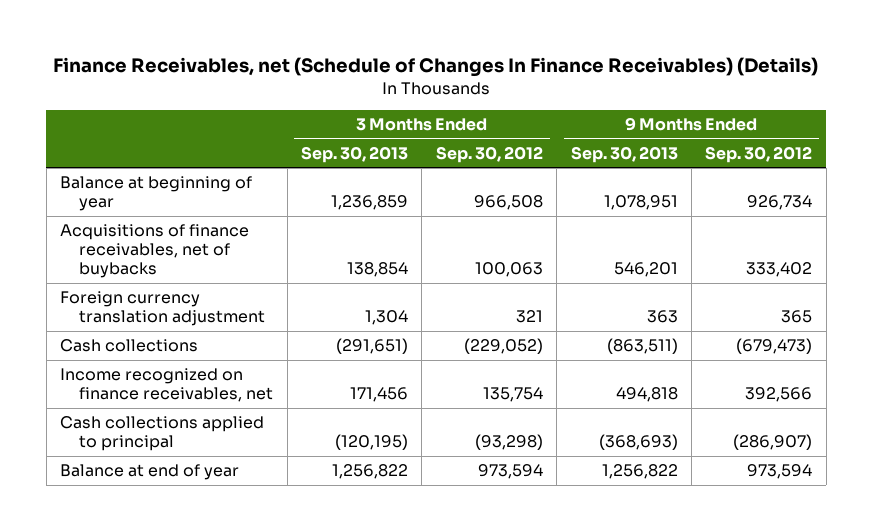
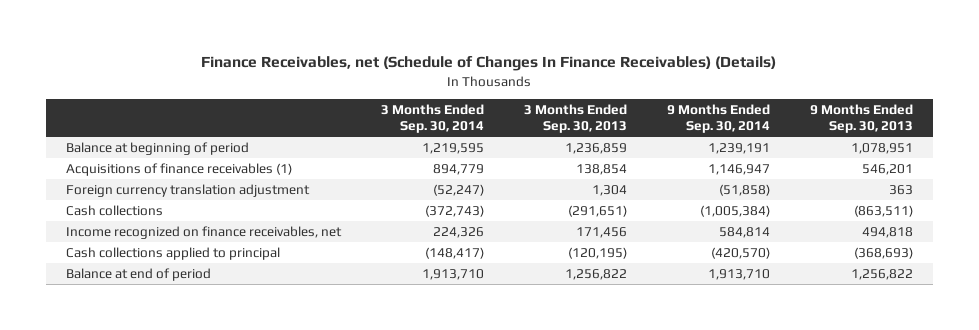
[435,145,543,163] Sep. 30, 2012 -> none
[705,145,813,163] Sep. 30, 2012 -> none
none -> [380,104,484,134] 3 Months Ended Sep. 30, 2014
none -> [666,104,770,134] 9 Months Ended Sep. 30, 2014
[60,176,253,212] Balance at beginning of year -> [65,142,249,156] Balance at beginning of period
[60,224,250,279] Acquisitions of finance receivables, net of buybacks -> [65,163,292,177] Acquisitions of finance receivables (1)
[60,464,240,481] Balance at end of year -> [65,268,211,282] Balance at end of period

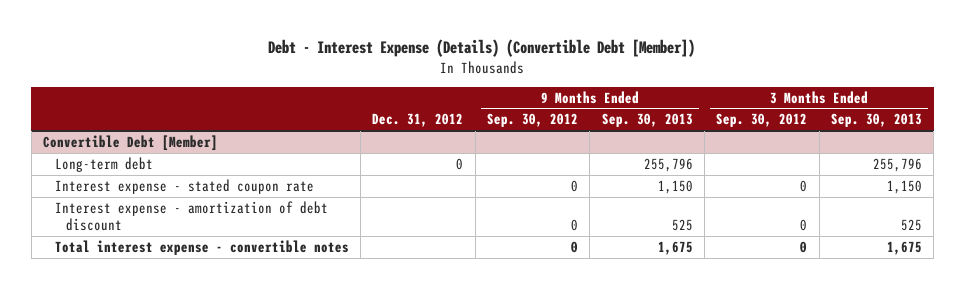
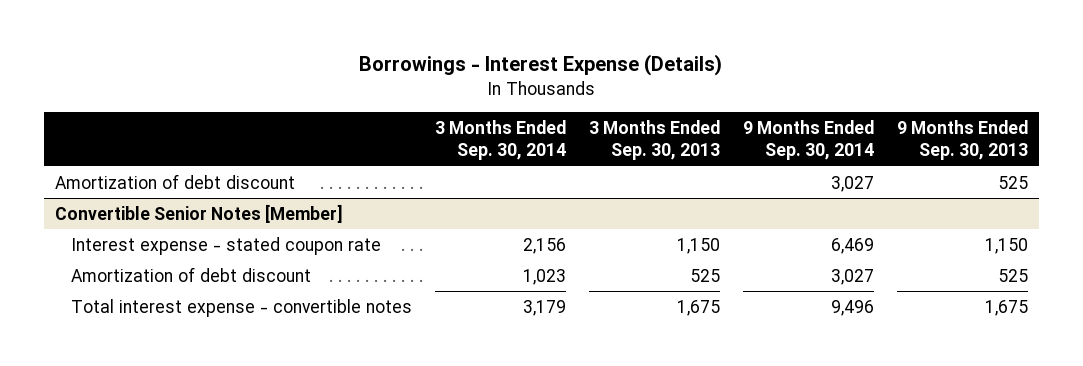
[268,39,696,58] Debt - Interest Expense (Details) (Convertible Debt [Member]) -> [359,53,723,76] Borrowings - Interest Expense (Details)
[372,113,464,128] Dec. 31, 2012 -> none
[486,113,578,128] Sep. 30, 2012 -> none
[716,113,808,128] Sep. 30, 2012 -> none
none -> [434,119,566,161] 3 Months Ended Sep. 30, 2014
none -> [742,119,874,161] 9 Months Ended Sep. 30, 2014
[43,134,219,151] Convertible Debt [Member] -> none
[54,156,153,172] Long-term debt -> none
none -> [55,173,296,189] Amortization of debt discount
none -> [55,203,344,223] Convertible Senior Notes [Member]
[54,200,328,232] Interest expense - amortization of debt discount -> [70,266,311,282] Amortization of debt discount

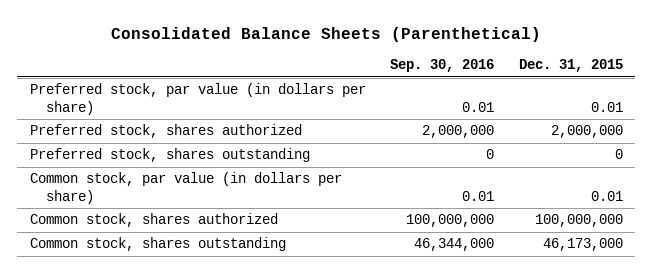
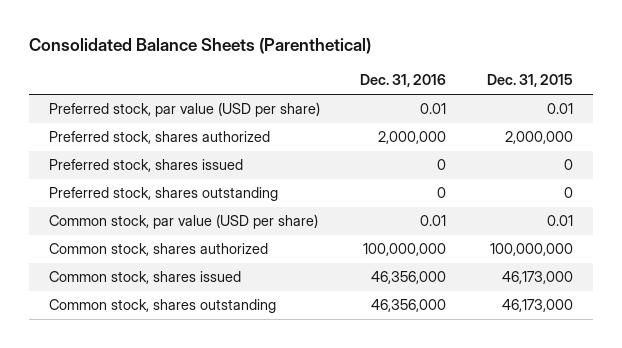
[390,59,495,73] Sep. 30, 2016 -> none
none -> [360,74,447,88] Dec. 31, 2016
[29,83,366,115] Preferred stock, par value (in dollars per share) -> [48,102,320,118] Preferred stock, par value (USD per share)
none -> [48,159,243,173] Preferred stock, shares issued
[29,172,342,204] Common stock, par value (in dollars per share) -> [48,214,318,230] Common stock, par value (USD per share)
none -> [48,271,241,285] Common stock, shares issued

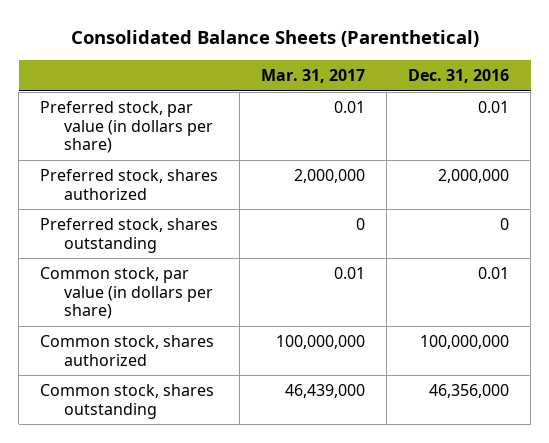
[486,74,573,88] Dec. 31, 2015 -> none
none -> [261,68,366,83] Mar. 31, 2017
[48,102,320,118] Preferred stock, par value (USD per share) -> [40,101,214,154] Preferred stock, par value (in dollars per share)
[48,159,243,173] Preferred stock, shares issued -> none
[48,214,318,230] Common stock, par value (USD per share) -> [40,267,214,320] Common stock, par value (in dollars per share)
[48,271,241,285] Common stock, shares issued -> none

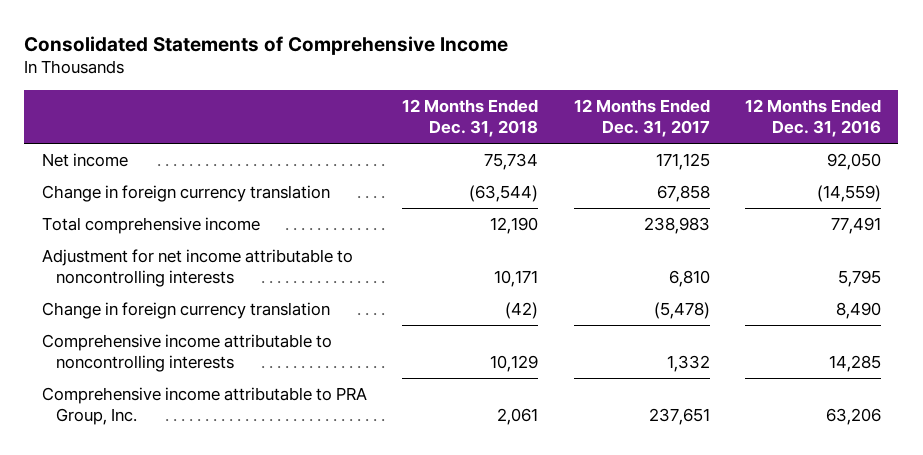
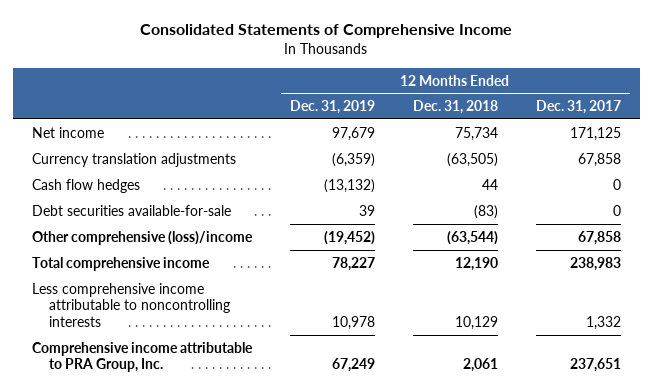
[744,99,881,138] 12 Months Ended Dec. 31, 2016 -> none
none -> [290,100,376,115] Dec. 31, 2019
[42,185,331,203] Change in foreign currency translation -> [32,152,237,167] Currency translation adjustments
[469,185,539,203] (63,544) -> [446,152,498,167] (63,505)
none -> [32,178,141,193] Cash flow hedges
none -> [32,204,232,216] Debt securities available-for-sale
none -> [32,230,254,245] Other comprehensive (loss)/income
[42,249,354,287] Adjustment for net income attributable to noncontrolling interests -> none
[42,302,331,320] Change in foreign currency translation -> none
[42,334,333,372] Comprehensive income attributable to noncontrolling interests -> [32,282,231,328] Less comprehensive income attributable to noncontrolling interests

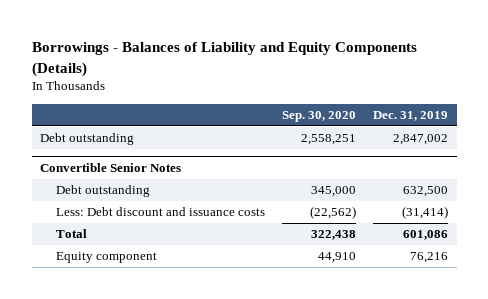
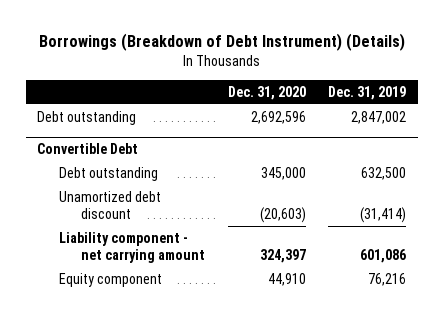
[31,42,417,77] Borrowings - Balances of Liability and Equity Components (Details) -> [38,33,405,52] Borrowings (Breakdown of Debt Instrument) (Details)
[282,111,357,123] Sep. 30, 2020 -> none
none -> [227,85,306,100] Dec. 31, 2020
[40,163,182,173] Convertible Senior Notes -> [37,143,139,155] Convertible Debt
[56,207,266,217] Less: Debt discount and issuance costs -> [59,190,162,219] Unamortized debt discount
[56,229,88,239] Total -> [59,231,205,263] Liability component - net carrying amount

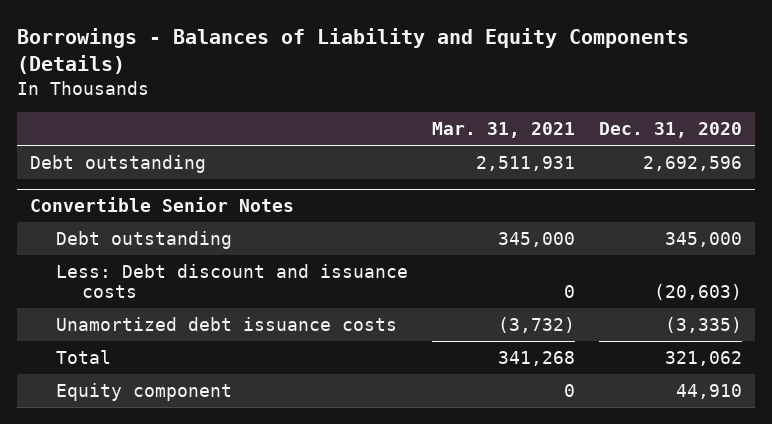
[38,33,405,52] Borrowings (Breakdown of Debt Instrument) (Details) -> [17,28,690,75] Borrowings - Balances of Liability and Equity Components (Details)
[328,85,407,100] Dec. 31, 2019 -> none
none -> [432,121,576,138] Mar. 31, 2021
[37,143,139,155] Convertible Debt -> [29,196,294,212] Convertible Senior Notes
[59,231,205,263] Liability component - net carrying amount -> none
[59,190,162,219] Unamortized debt discount -> [55,263,408,299] Less: Debt discount and issuance costs
none -> [55,316,397,331] Unamortized debt issuance costs
none -> [55,349,111,364] Total

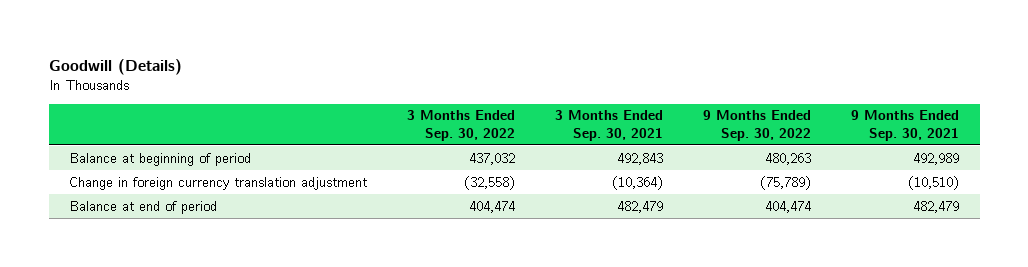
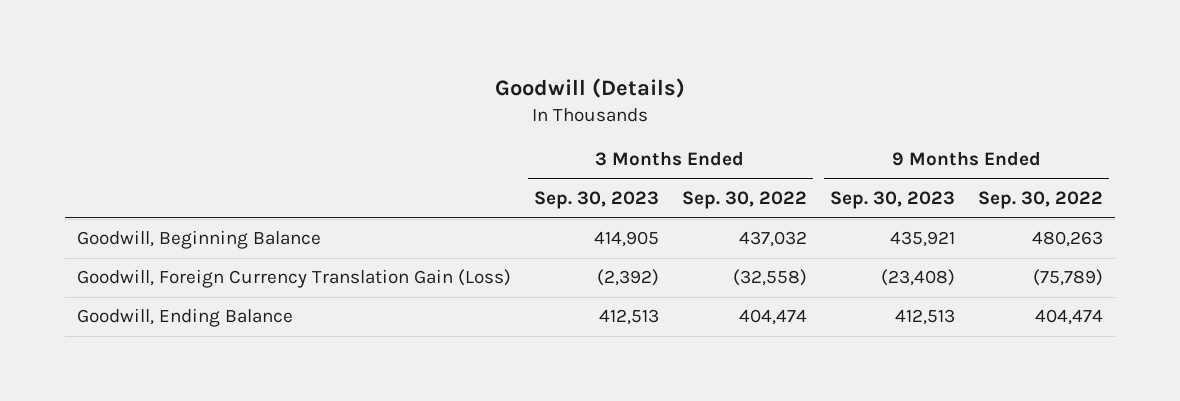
[555,110,664,141] 3 Months Ended Sep. 30, 2021 -> none
[851,110,960,141] 9 Months Ended Sep. 30, 2021 -> none
none -> [533,191,659,210] Sep. 30, 2023
none -> [830,191,956,210] Sep. 30, 2023
[68,152,251,166] Balance at beginning of period -> [76,230,321,250] Goodwill, Beginning Balance
[68,176,367,190] Change in foreign currency translation adjustment -> [76,269,511,289] Goodwill, Foreign Currency Translation Gain (Loss)
[68,200,217,214] Balance at end of period -> [76,308,293,328] Goodwill, Ending Balance

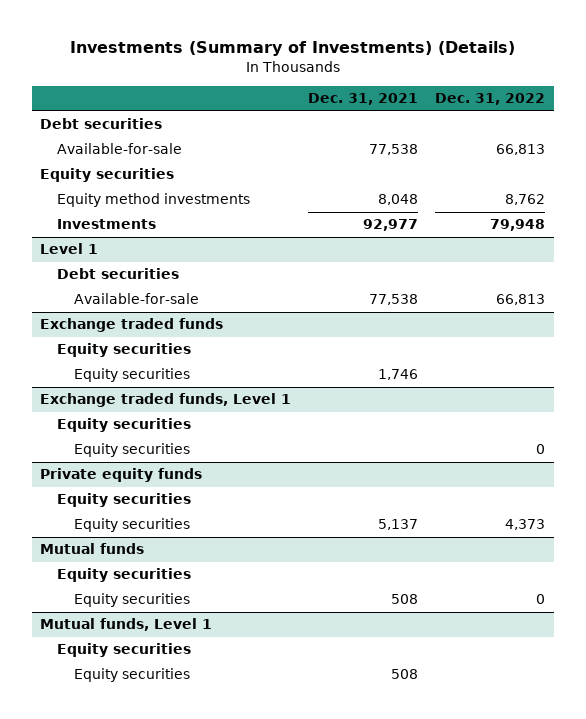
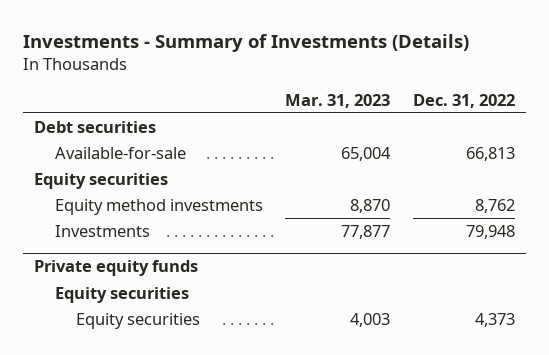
[69,41,515,57] Investments (Summary of Investments) (Details) -> [23,34,470,53] Investments - Summary of Investments (Details)
[308,93,419,106] Dec. 31, 2021 -> none
none -> [285,93,391,108] Mar. 31, 2023
[40,243,99,255] Level 1 -> none
[57,268,180,280] Debt securities -> none
[73,293,199,305] Available-for-sale -> none
[40,318,224,333] Exchange traded funds -> none
[57,343,192,358] Equity securities -> none
[73,368,190,383] Equity securities -> none
[40,393,292,408] Exchange traded funds, Level 1 -> none
[57,418,192,433] Equity securities -> none
[73,443,190,458] Equity securities -> none
[40,543,145,555] Mutual funds -> none
[57,568,192,583] Equity securities -> none
[73,593,190,608] Equity securities -> none
[40,618,213,632] Mutual funds, Level 1 -> none
[57,643,192,658] Equity securities -> none
[73,668,190,683] Equity securities -> none

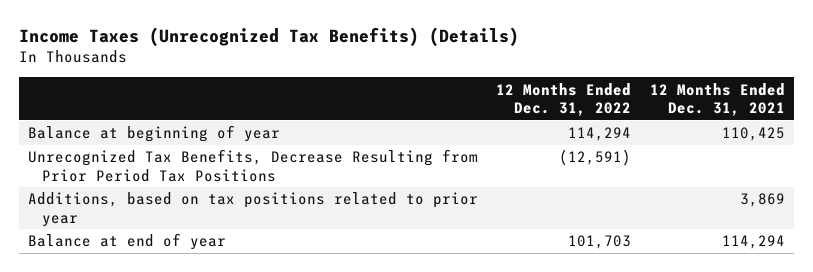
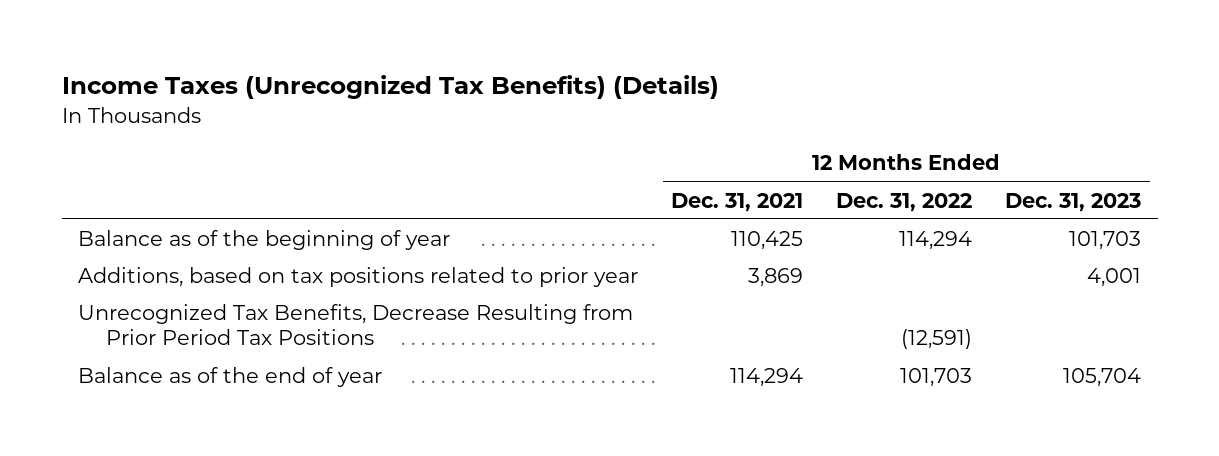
none -> [1005,192,1142,212] Dec. 31, 2023
[27,125,280,143] Balance at beginning of year -> [78,230,451,251] Balance as of the beginning of year
[27,149,478,182] Unrecognized Tax Benefits, Decrease Resulting from Prior Period Tax Positions -> [78,304,634,346] Unrecognized Tax Benefits, Decrease Resulting from Prior Period Tax Positions
[27,233,226,251] Balance at end of year -> [78,367,383,388] Balance as of the end of year

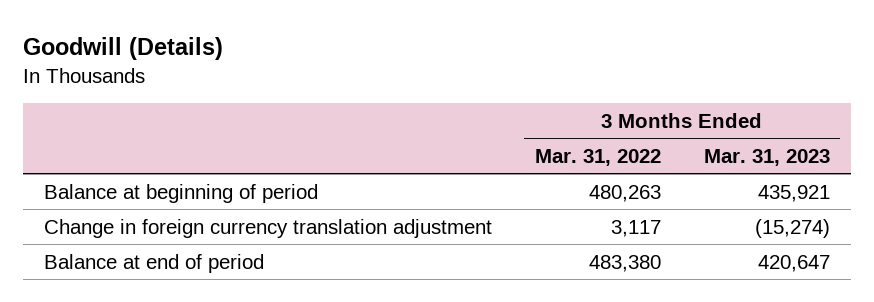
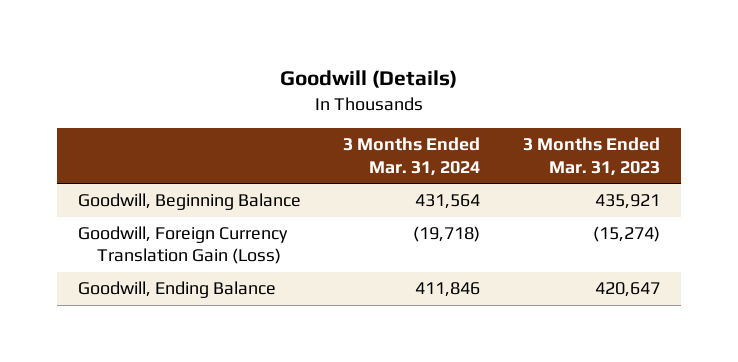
[534,148,661,166] Mar. 31, 2022 -> none
none -> [343,137,481,176] 3 Months Ended Mar. 31, 2024
[44,183,319,203] Balance at beginning of period -> [78,193,302,211] Goodwill, Beginning Balance
[44,218,493,238] Change in foreign currency translation adjustment -> [78,226,289,265] Goodwill, Foreign Currency Translation Gain (Loss)
[44,253,265,273] Balance at end of period -> [78,281,277,299] Goodwill, Ending Balance

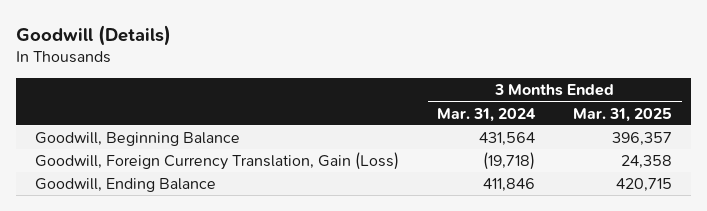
[522,137,660,176] 3 Months Ended Mar. 31, 2023 -> none
none -> [573,107,673,122] Mar. 31, 2025
[78,226,289,265] Goodwill, Foreign Currency Translation Gain (Loss) -> [34,152,399,171] Goodwill, Foreign Currency Translation, Gain (Loss)

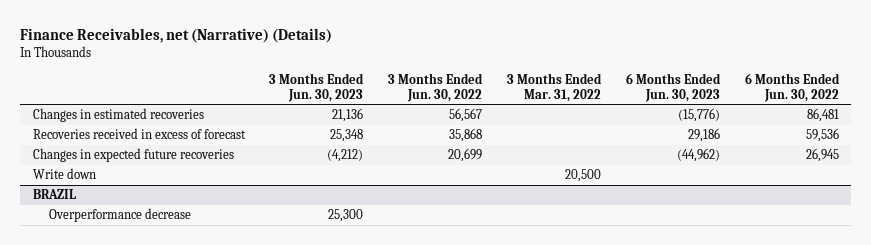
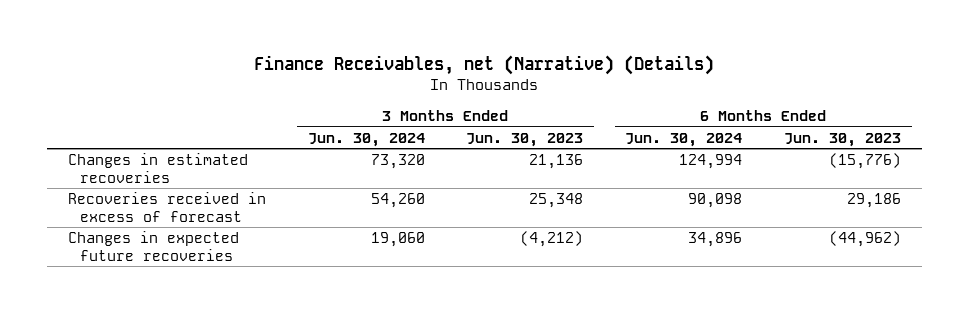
[388,72,484,102] 3 Months Ended Jun. 30, 2022 -> none
[506,72,602,102] 3 Months Ended Mar. 31, 2022 -> none
[744,72,840,102] 6 Months Ended Jun. 30, 2022 -> none
none -> [307,132,425,147] Jun. 30, 2024
none -> [625,132,743,147] Jun. 30, 2024
[32,168,96,180] Write down -> none
[32,189,76,200] BRAZIL -> none
[49,208,192,223] Overperformance decrease -> none

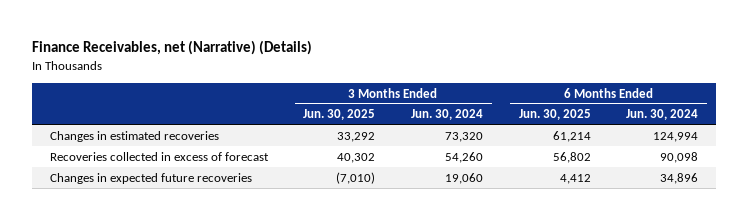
[466,132,584,147] Jun. 30, 2023 -> none
[784,132,902,147] Jun. 30, 2023 -> none
none -> [303,109,376,121] Jun. 30, 2025
none -> [518,109,591,121] Jun. 30, 2025
[67,192,266,222] Recoveries received in excess of forecast -> [49,151,269,161] Recoveries collected in excess of forecast

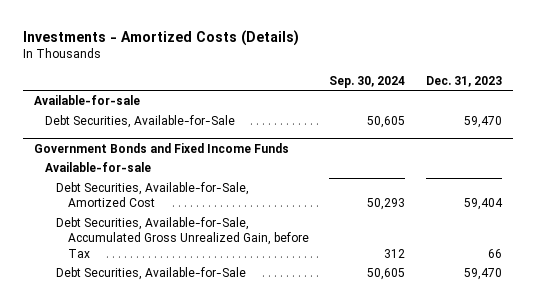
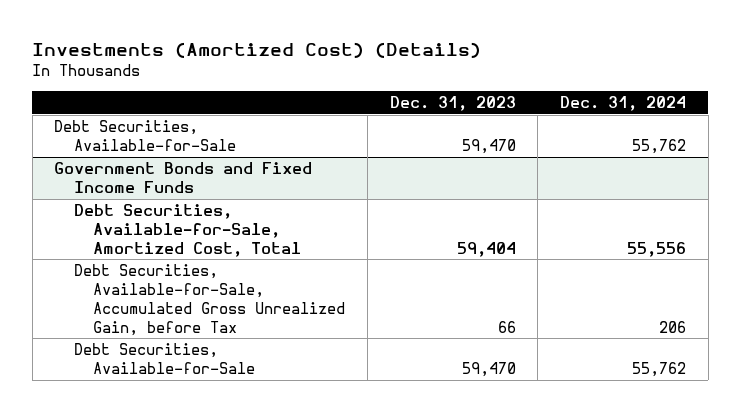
[23,30,300,47] Investments - Amortized Costs (Details) -> [32,41,482,58] Investments (Amortized Cost) (Details)
[329,75,406,88] Sep. 30, 2024 -> none
none -> [560,96,687,112] Dec. 31, 2024
[33,95,140,106] Available-for-sale -> none
[44,162,151,173] Available-for-sale -> none
[56,182,250,208] Debt Securities, Available-for-Sale, Amortized Cost -> [73,204,302,257] Debt Securities, Available-for-Sale, Amortized Cost, Total

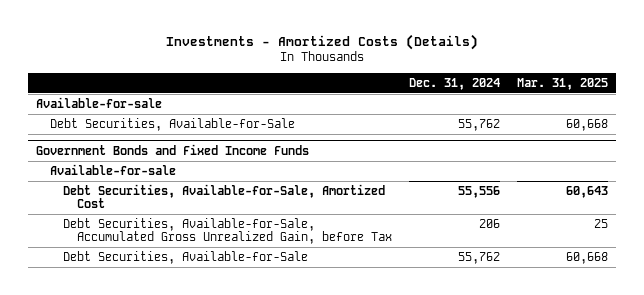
[32,41,482,58] Investments (Amortized Cost) (Details) -> [166,33,479,50] Investments - Amortized Costs (Details)
[389,96,516,112] Dec. 31, 2023 -> none
none -> [516,77,608,90] Mar. 31, 2025
none -> [36,96,163,108] Available-for-sale
none -> [49,163,176,175] Available-for-sale
[73,204,302,257] Debt Securities, Available-for-Sale, Amortized Cost, Total -> [63,183,386,209] Debt Securities, Available-for-Sale, Amortized Cost

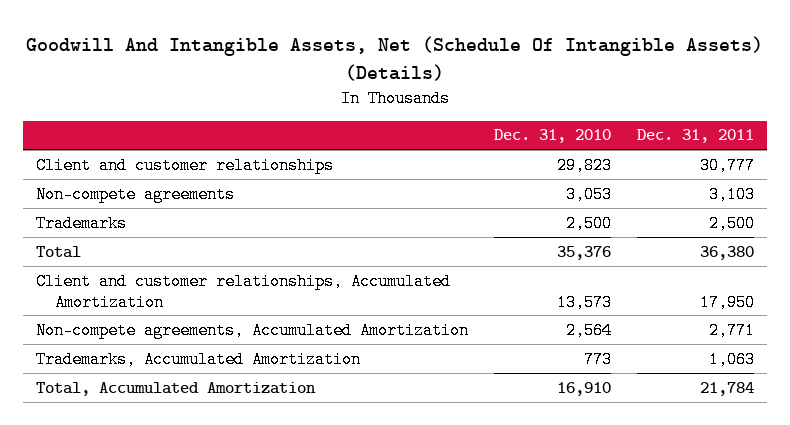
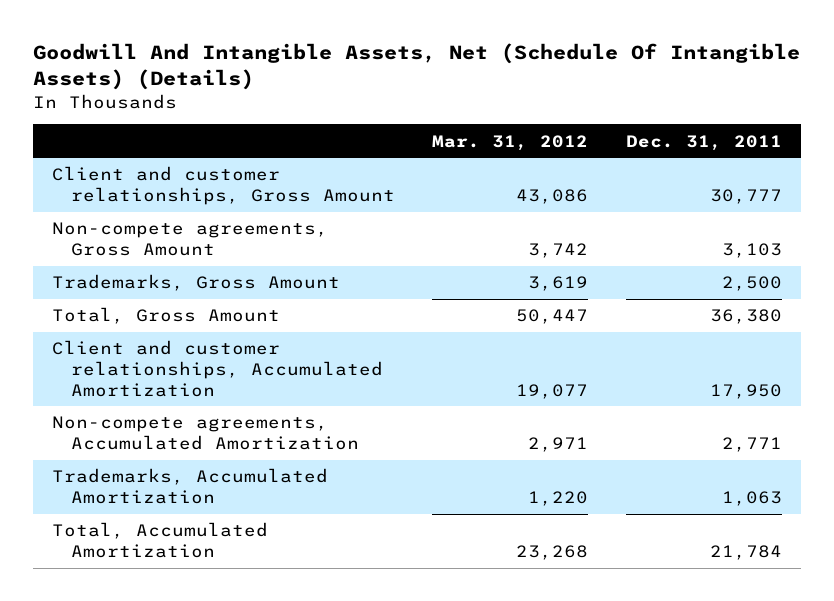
[494,129,612,144] Dec. 31, 2010 -> none
none -> [432,134,589,151] Mar. 31, 2012
[36,156,335,174] Client and customer relationships -> [51,166,395,205] Client and customer relationships, Gross Amount
[36,185,236,203] Non-compete agreements -> [51,222,328,256] Non-compete agreements, Gross Amount
[36,214,128,232] Trademarks -> [51,274,340,292] Trademarks, Gross Amount
[36,245,82,258] Total -> [51,307,280,325] Total, Gross Amount

